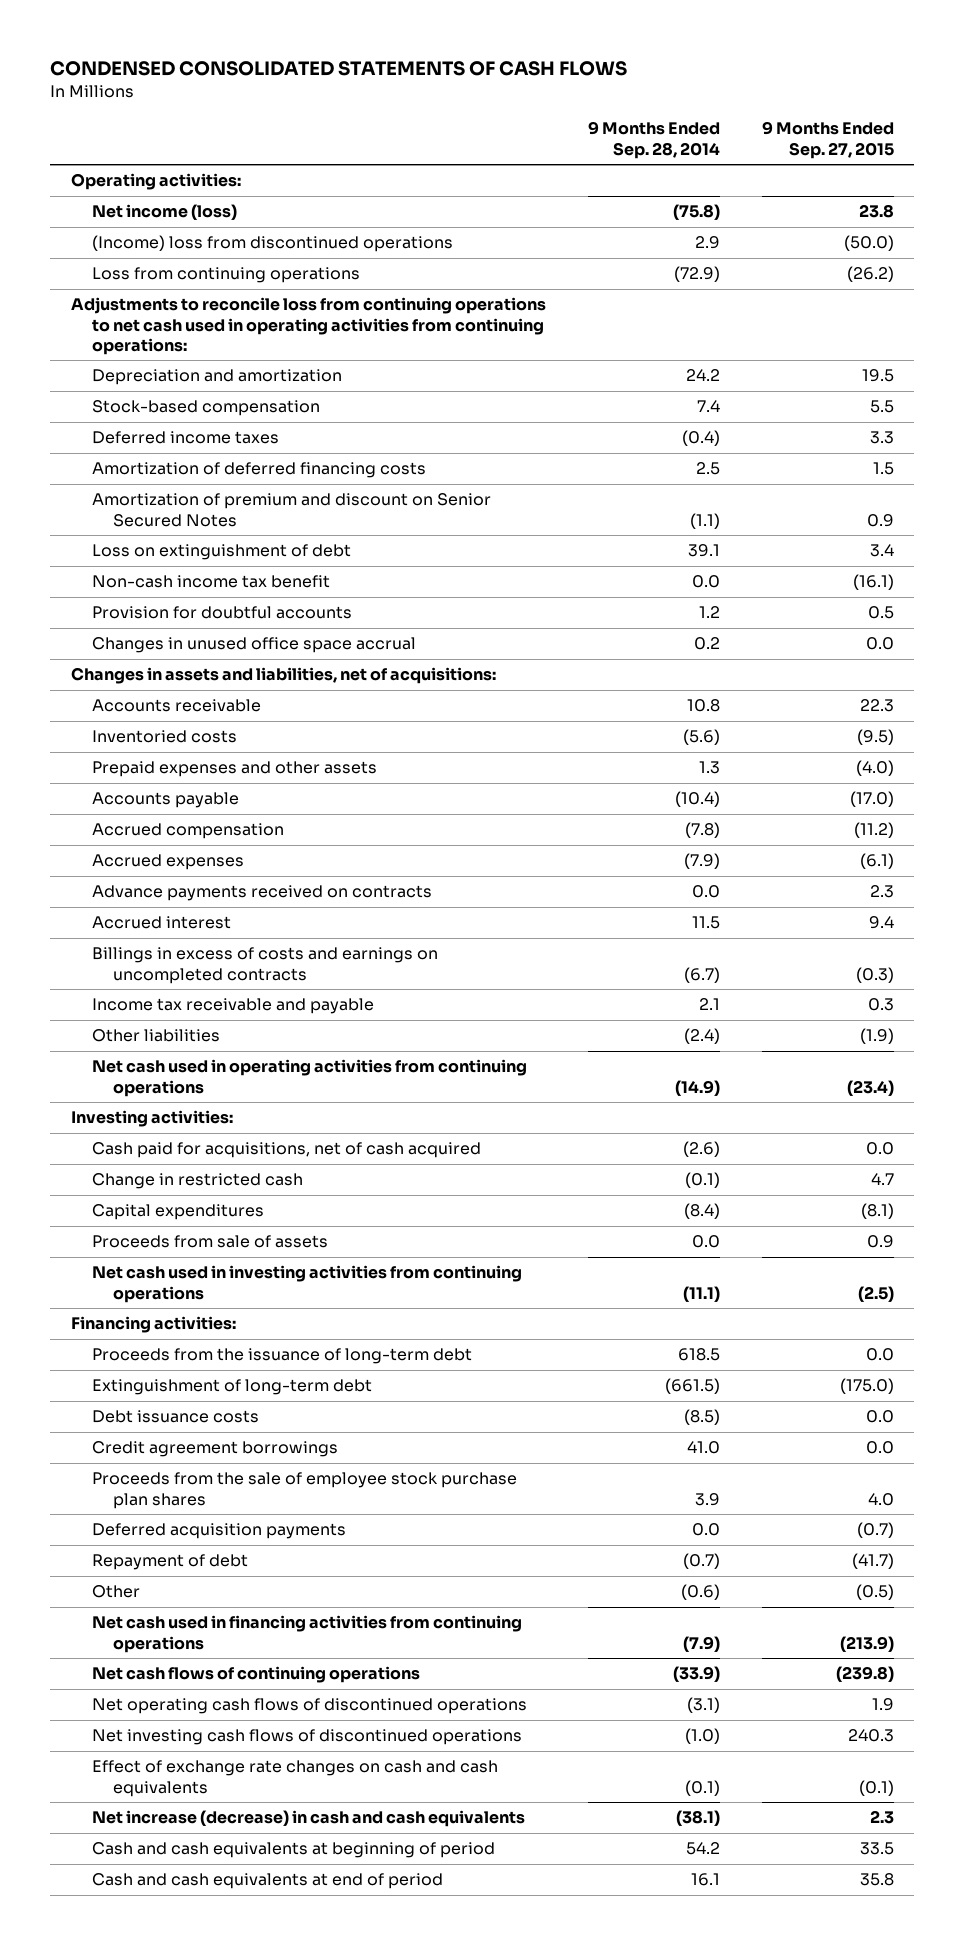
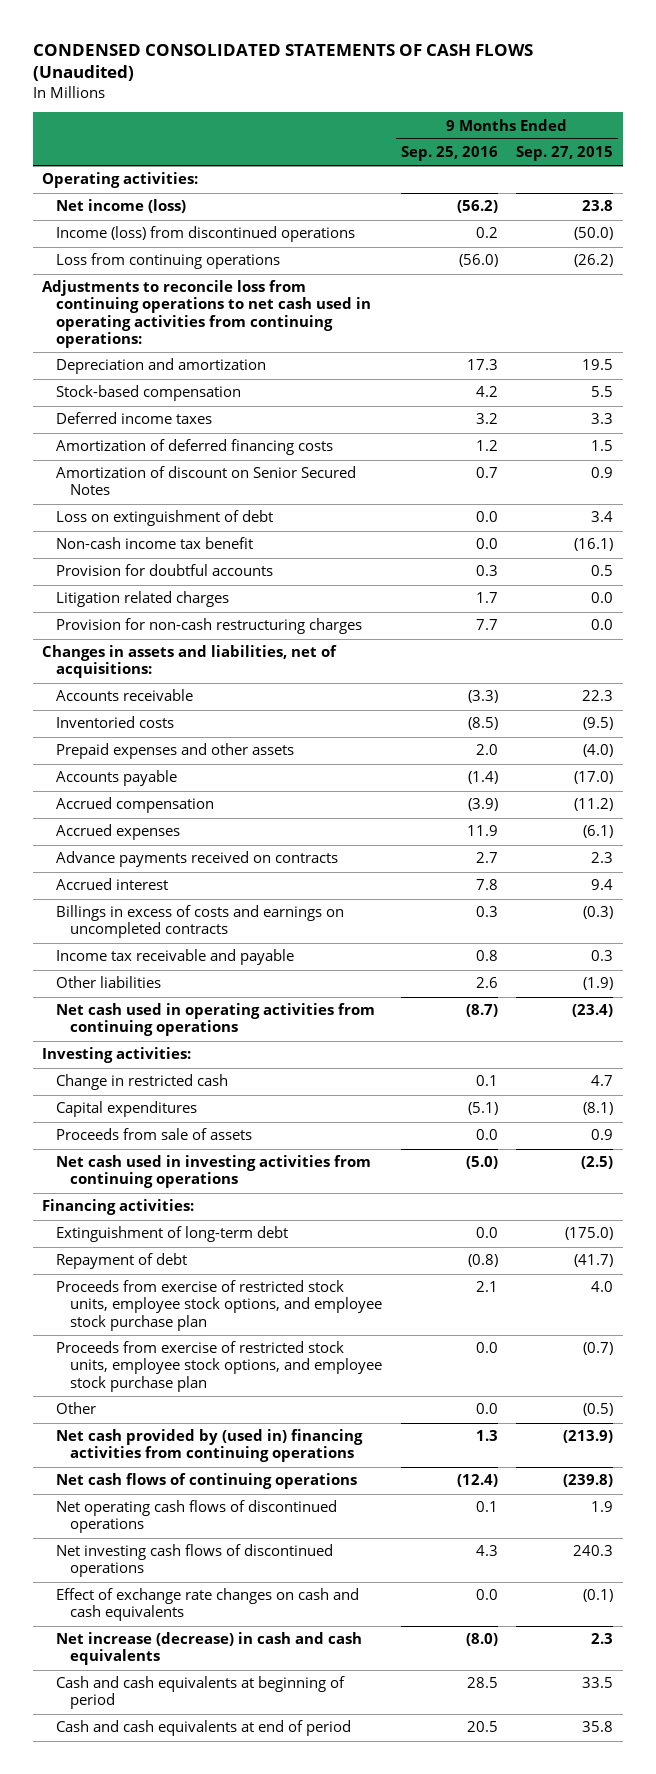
[50,61,628,77] CONDENSED CONSOLIDATED STATEMENTS OF CASH FLOWS -> [33,43,534,82] CONDENSED CONSOLIDATED STATEMENTS OF CASH FLOWS (Unaudited)
[587,121,720,159] 9 Months Ended Sep. 28, 2014 -> none
none -> [400,146,498,162] Sep. 25, 2016
[91,235,453,253] (Income) loss from discontinued operations -> [56,226,356,243] Income (loss) from discontinued operations
[91,493,491,527] Amortization of premium and discount on Senior Secured Notes -> [56,466,357,496] Amortization of discount on Senior Secured Notes
[91,637,416,654] Changes in unused office space accrual -> none
none -> [56,591,230,608] Litigation related charges
none -> [56,618,363,635] Provision for non-cash restructuring charges
[91,1142,481,1159] Cash paid for acquisitions, net of cash acquired -> none
[91,1348,472,1365] Proceeds from the issuance of long-term debt -> none
[91,1410,259,1424] Debt issuance costs -> none
[91,1441,338,1458] Credit agreement borrowings -> none
[91,1472,517,1509] Proceeds from the sale of employee stock purchase plan shares -> none
[91,1523,346,1540] Deferred acquisition payments -> none
none -> [56,1280,383,1331] Proceeds from exercise of restricted stock units, employee stock options, and employee stock purchase plan
none -> [56,1341,383,1392] Proceeds from exercise of restricted stock units, employee stock options, and employee stock purchase plan
[91,1615,522,1653] Net cash used in financing activities from continuing operations -> [56,1429,364,1463] Net cash provided by (used in) financing activities from continuing operations

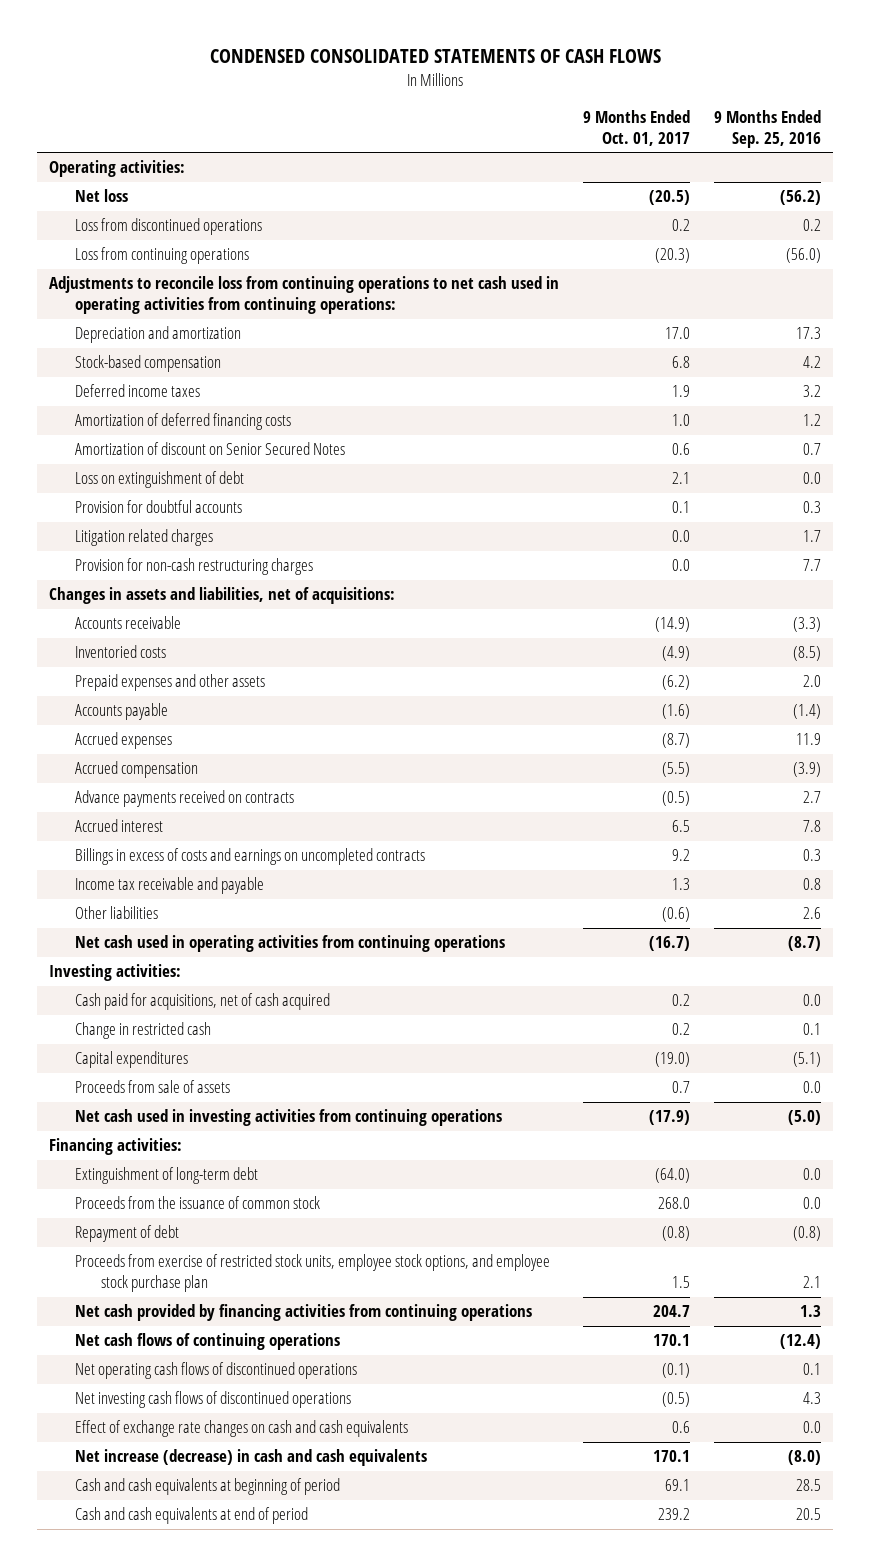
[33,43,534,82] CONDENSED CONSOLIDATED STATEMENTS OF CASH FLOWS (Unaudited) -> [210,49,662,64] CONDENSED CONSOLIDATED STATEMENTS OF CASH FLOWS
[516,146,614,162] Sep. 27, 2015 -> none
none -> [583,109,691,146] 9 Months Ended Oct. 01, 2017
[56,199,187,214] Net income (loss) -> [75,189,129,203] Net loss
[56,226,356,243] Income (loss) from discontinued operations -> [75,218,263,236] Loss from discontinued operations
[56,537,254,550] Non-cash income tax benefit -> none
[56,797,215,814] Accrued compensation -> [75,761,199,779] Accrued compensation
none -> [75,993,331,1011] Cash paid for acquisitions, net of cash acquired
none -> [75,1196,321,1210] Proceeds from the issuance of common stock
[56,1341,383,1392] Proceeds from exercise of restricted stock units, employee stock options, and employee stock purchase plan -> none
[56,1402,97,1415] Other -> none
[56,1429,364,1463] Net cash provided by (used in) financing activities from continuing operations -> [75,1304,533,1322] Net cash provided by financing activities from continuing operations

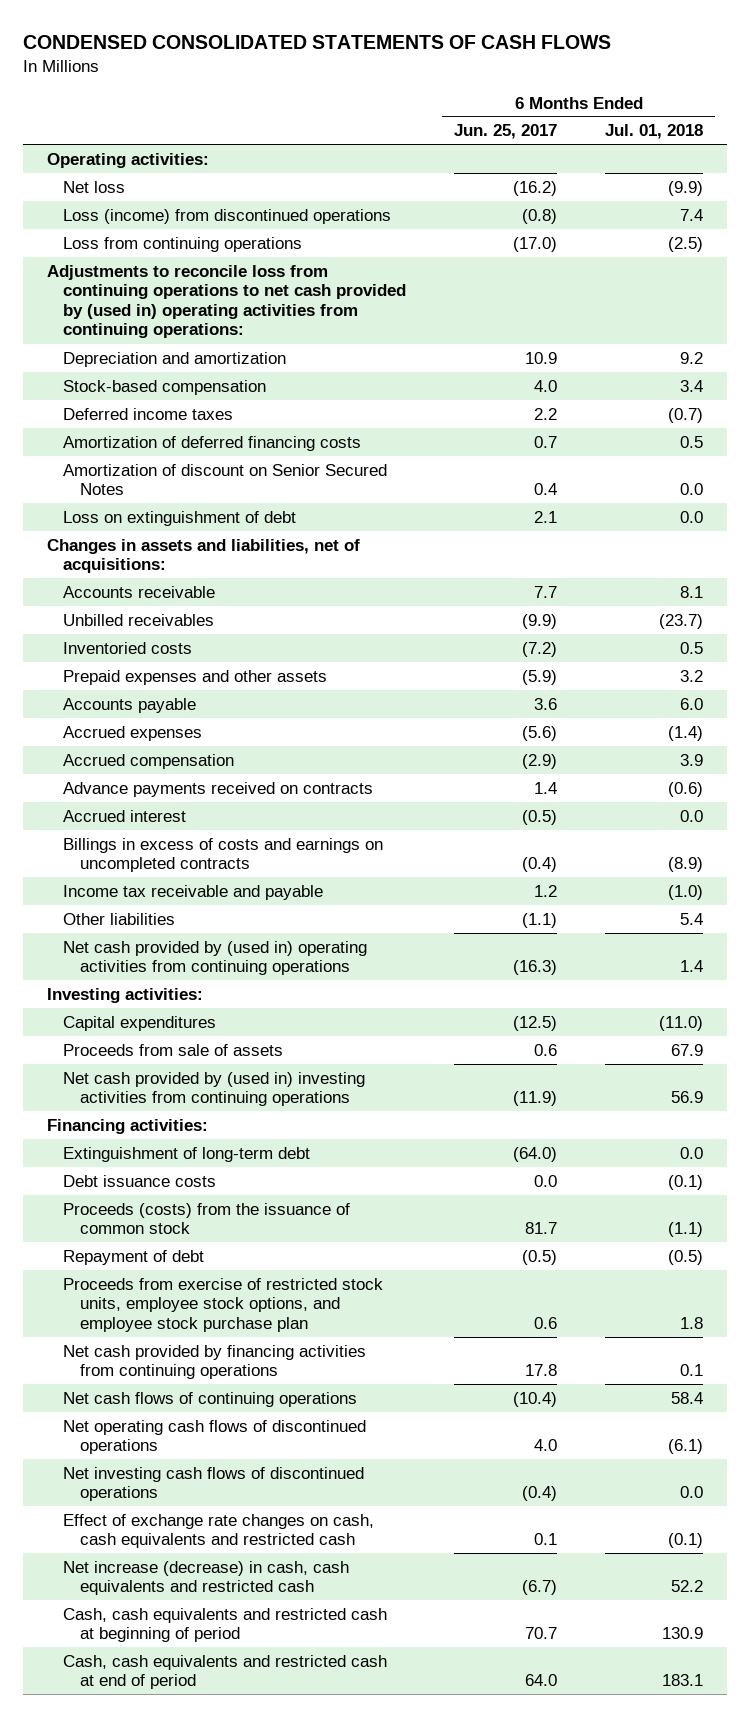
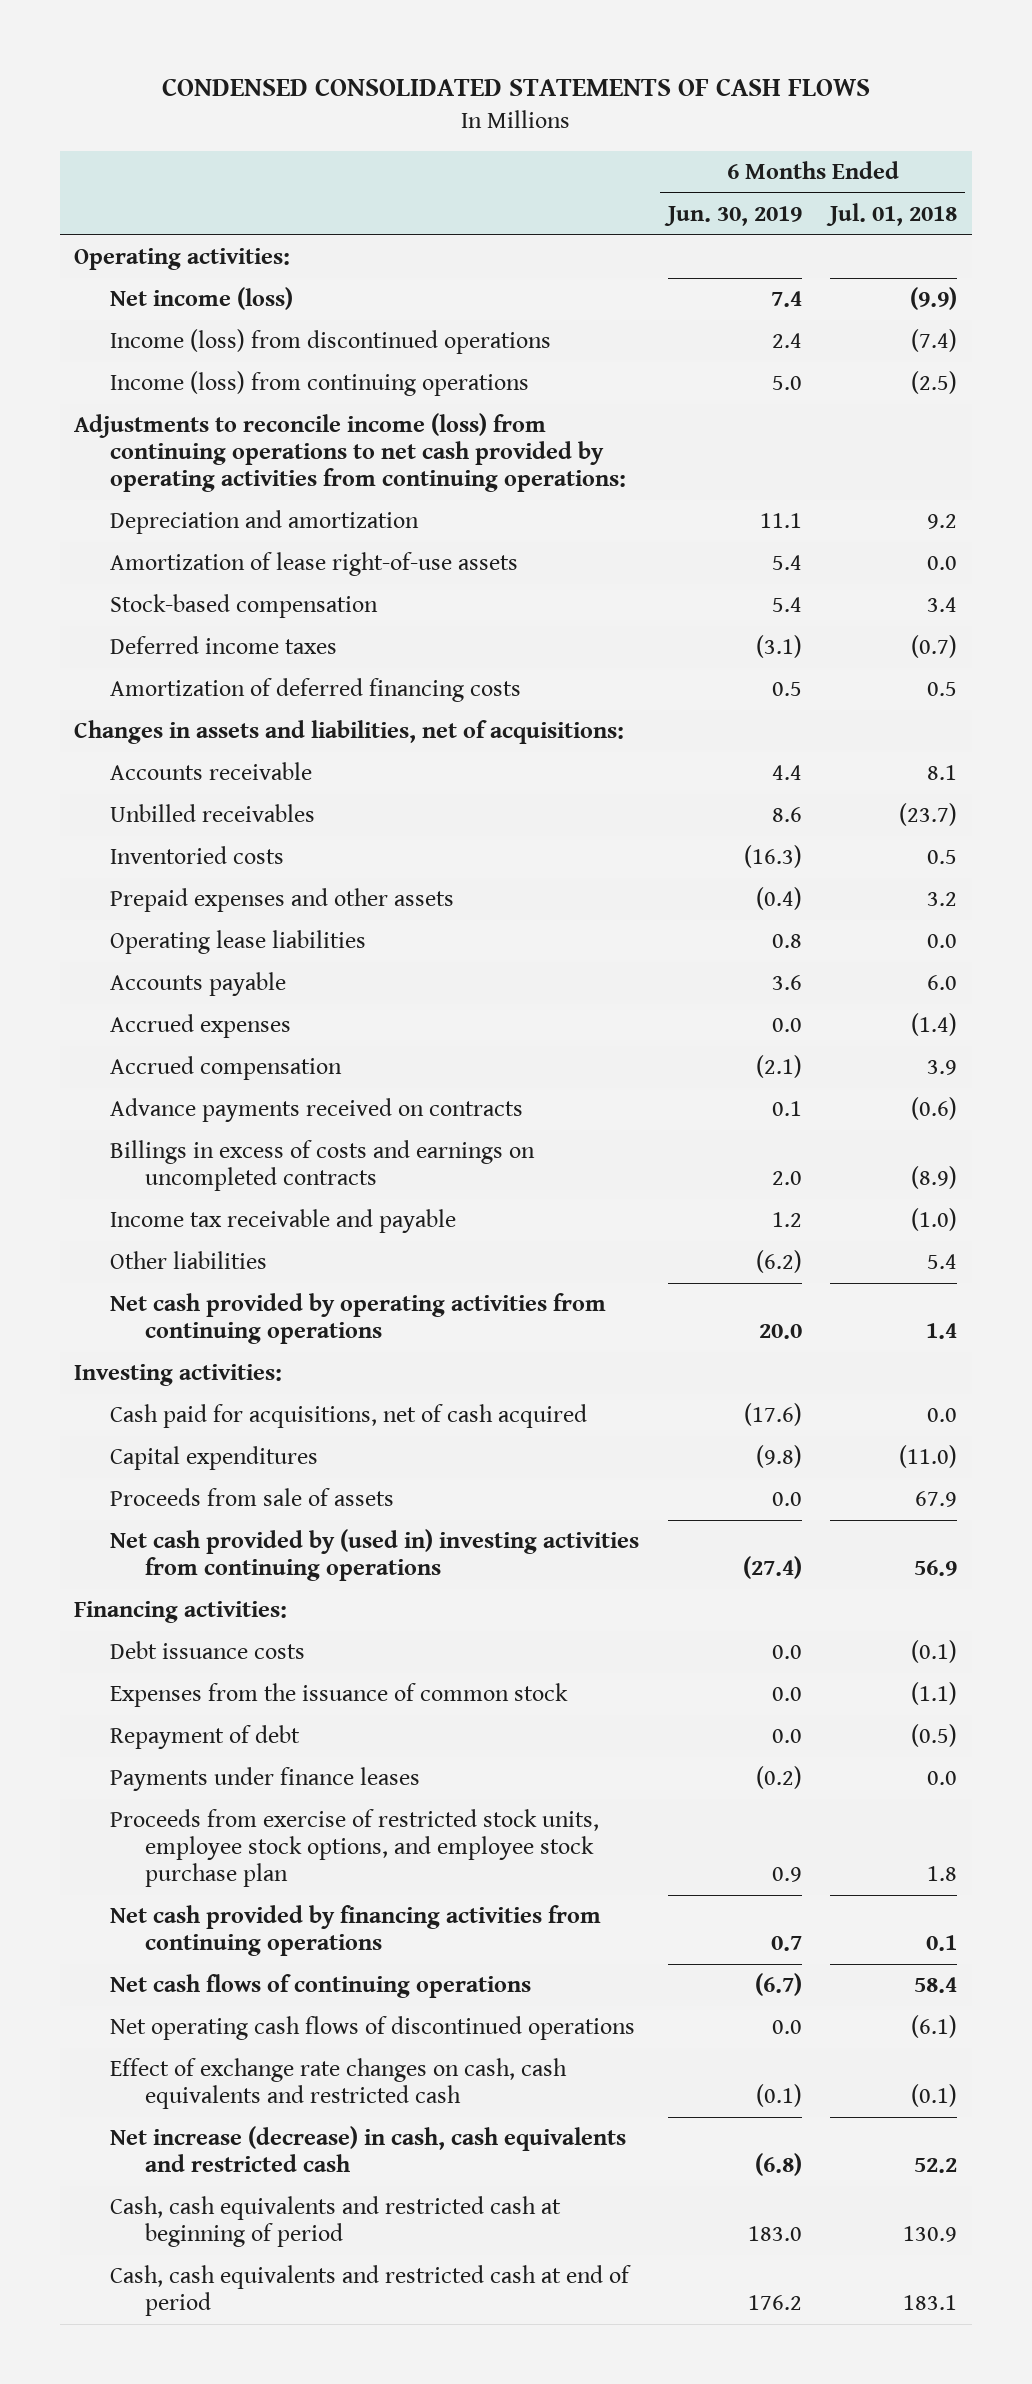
[454,124,558,140] Jun. 25, 2017 -> none
none -> [663,206,802,227] Jun. 30, 2019
[63,180,126,193] Net loss -> [109,287,293,311] Net income (loss)
[63,208,392,224] Loss (income) from discontinued operations -> [109,329,551,355] Income (loss) from discontinued operations
[680,208,704,221] 7.4 -> [911,329,958,353] (7.4)
[63,236,303,252] Loss from continuing operations -> [109,371,529,397] Income (loss) from continuing operations
[47,264,407,339] Adjustments to reconcile loss from continuing operations to net cash provided by (used in) operating activities from continuing operations: -> [74,413,626,493] Adjustments to reconcile income (loss) from continuing operations to net cash provided by operating activities from continuing operations:
none -> [109,552,518,577] Amortization of lease right-of-use assets
[63,463,388,496] Amortization of discount on Senior Secured Notes -> none
[63,510,297,526] Loss on extinguishment of debt -> none
none -> [109,930,366,955] Operating lease liabilities
[63,809,187,822] Accrued interest -> none
[63,940,368,976] Net cash provided by (used in) operating activities from continuing operations -> [109,1293,606,1345] Net cash provided by operating activities from continuing operations
none -> [109,1404,587,1429] Cash paid for acquisitions, net of cash acquired
[63,1146,311,1162] Extinguishment of long-term debt -> none
[63,1202,351,1235] Proceeds (costs) from the issuance of common stock -> [109,1683,568,1708] Expenses from the issuance of common stock
none -> [109,1767,420,1792] Payments under finance leases
[63,1466,365,1502] Net investing cash flows of discontinued operations -> none

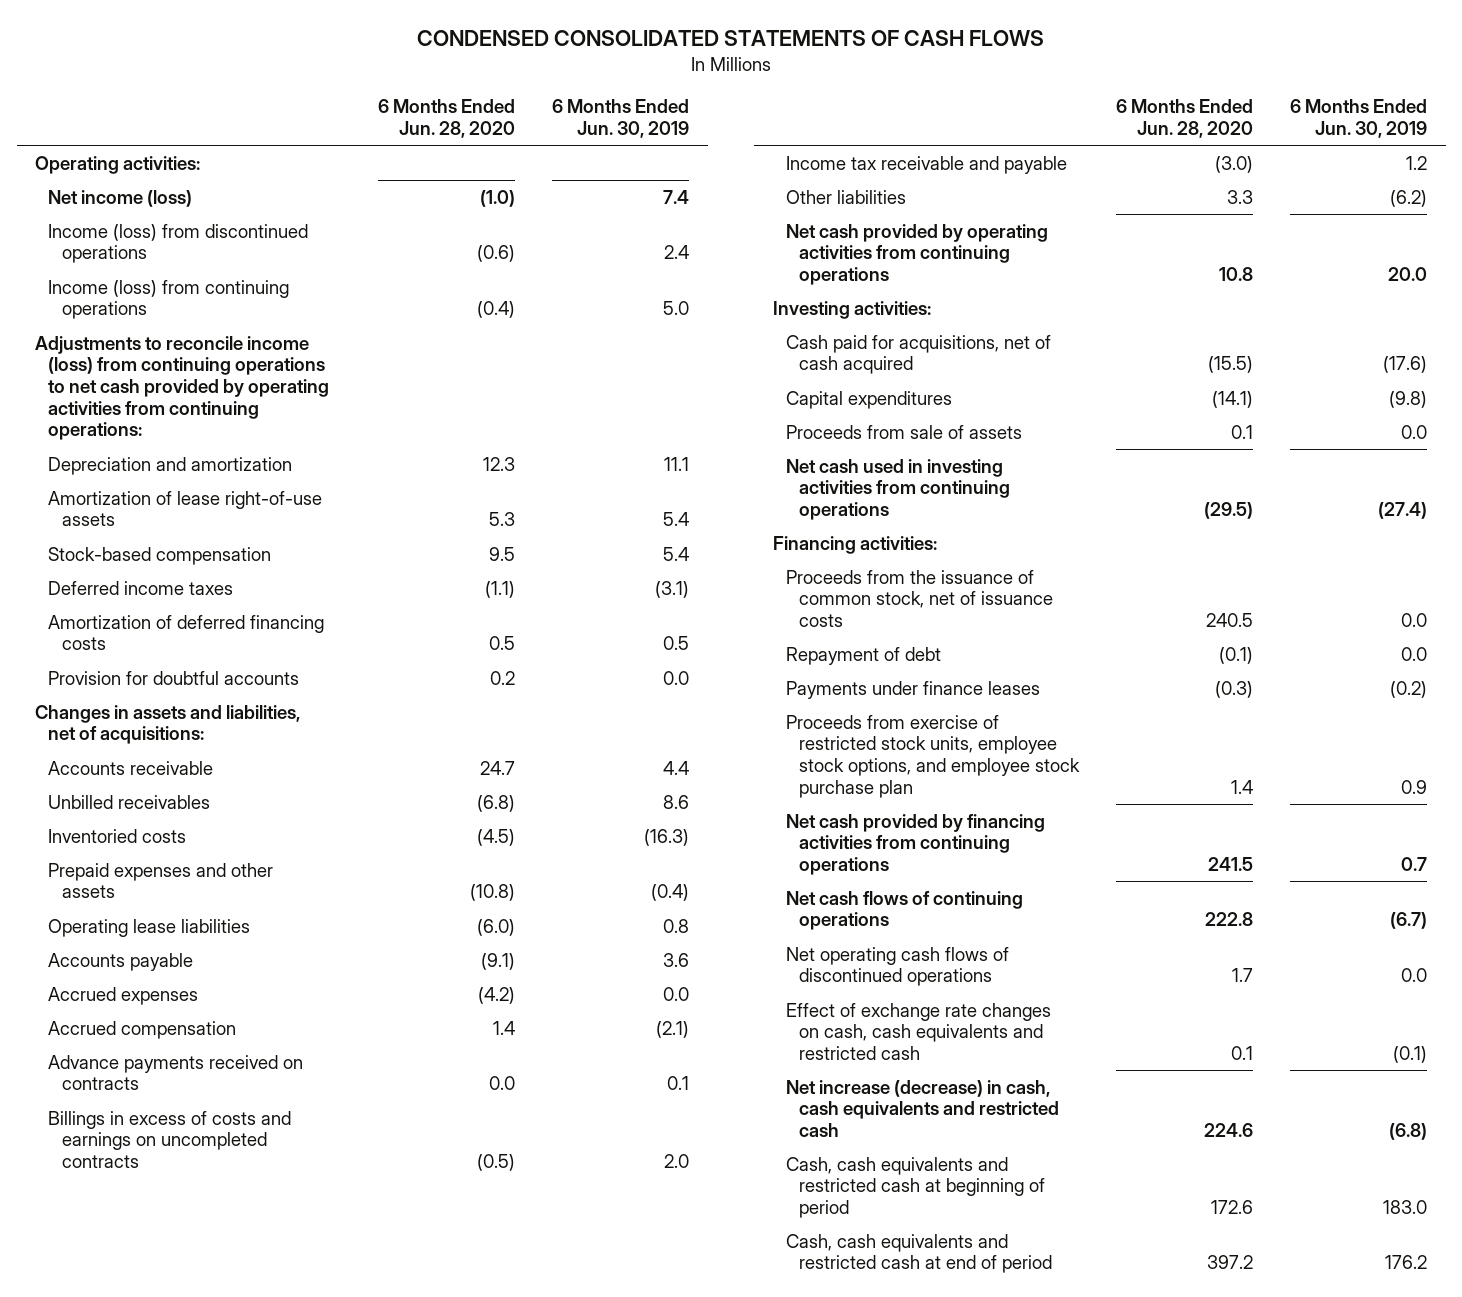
[826,203,958,227] Jul. 01, 2018 -> none
none -> [378,99,516,138] 6 Months Ended Jun. 28, 2020
none -> [48,670,300,685] Provision for doubtful accounts
[109,1529,639,1582] Net cash provided by (used in) investing activities from continuing operations -> [786,458,1011,521] Net cash used in investing activities from continuing operations
[109,1641,305,1660] Debt issuance costs -> none
[109,1683,568,1708] Expenses from the issuance of common stock -> [786,569,1054,628] Proceeds from the issuance of common stock, net of issuance costs

